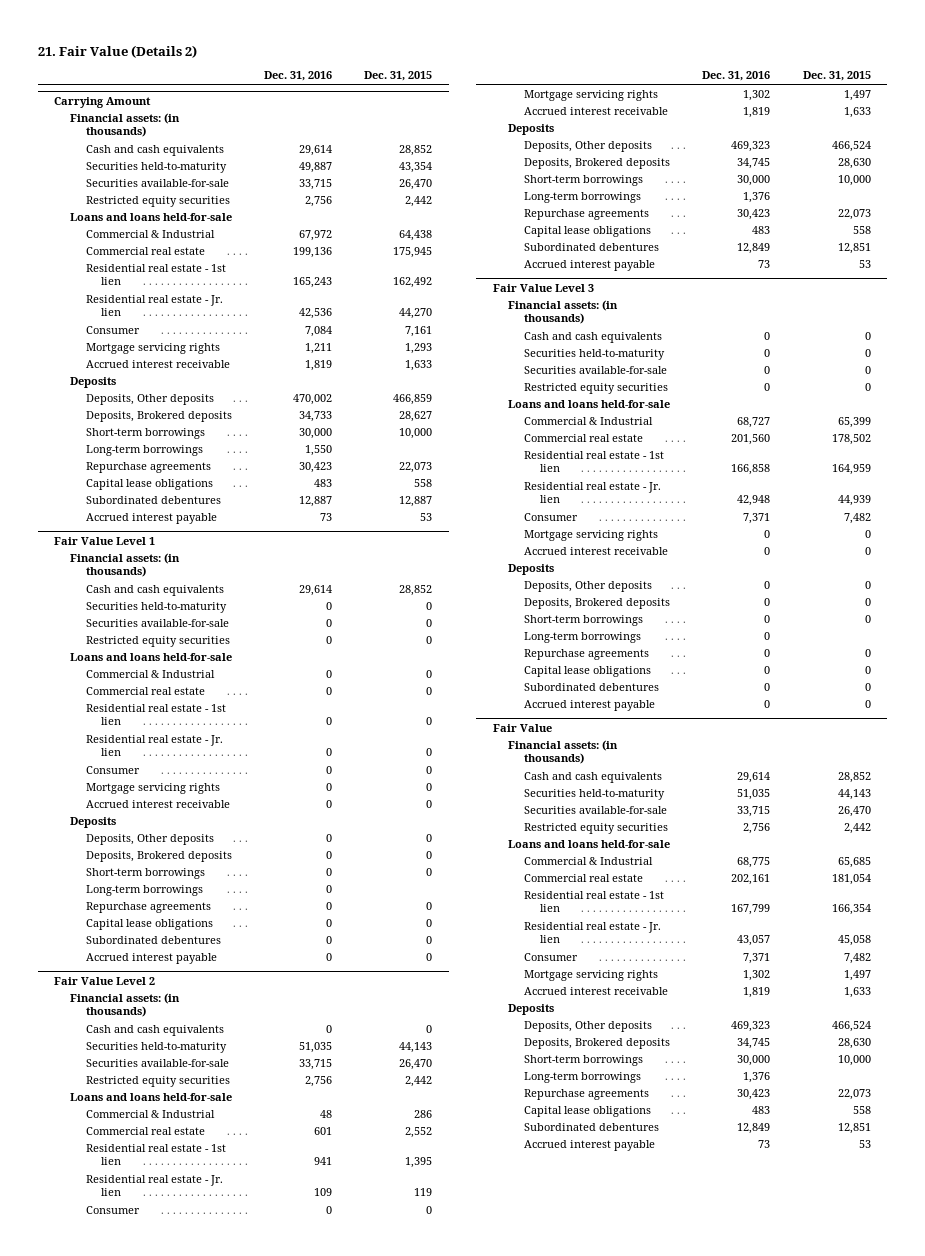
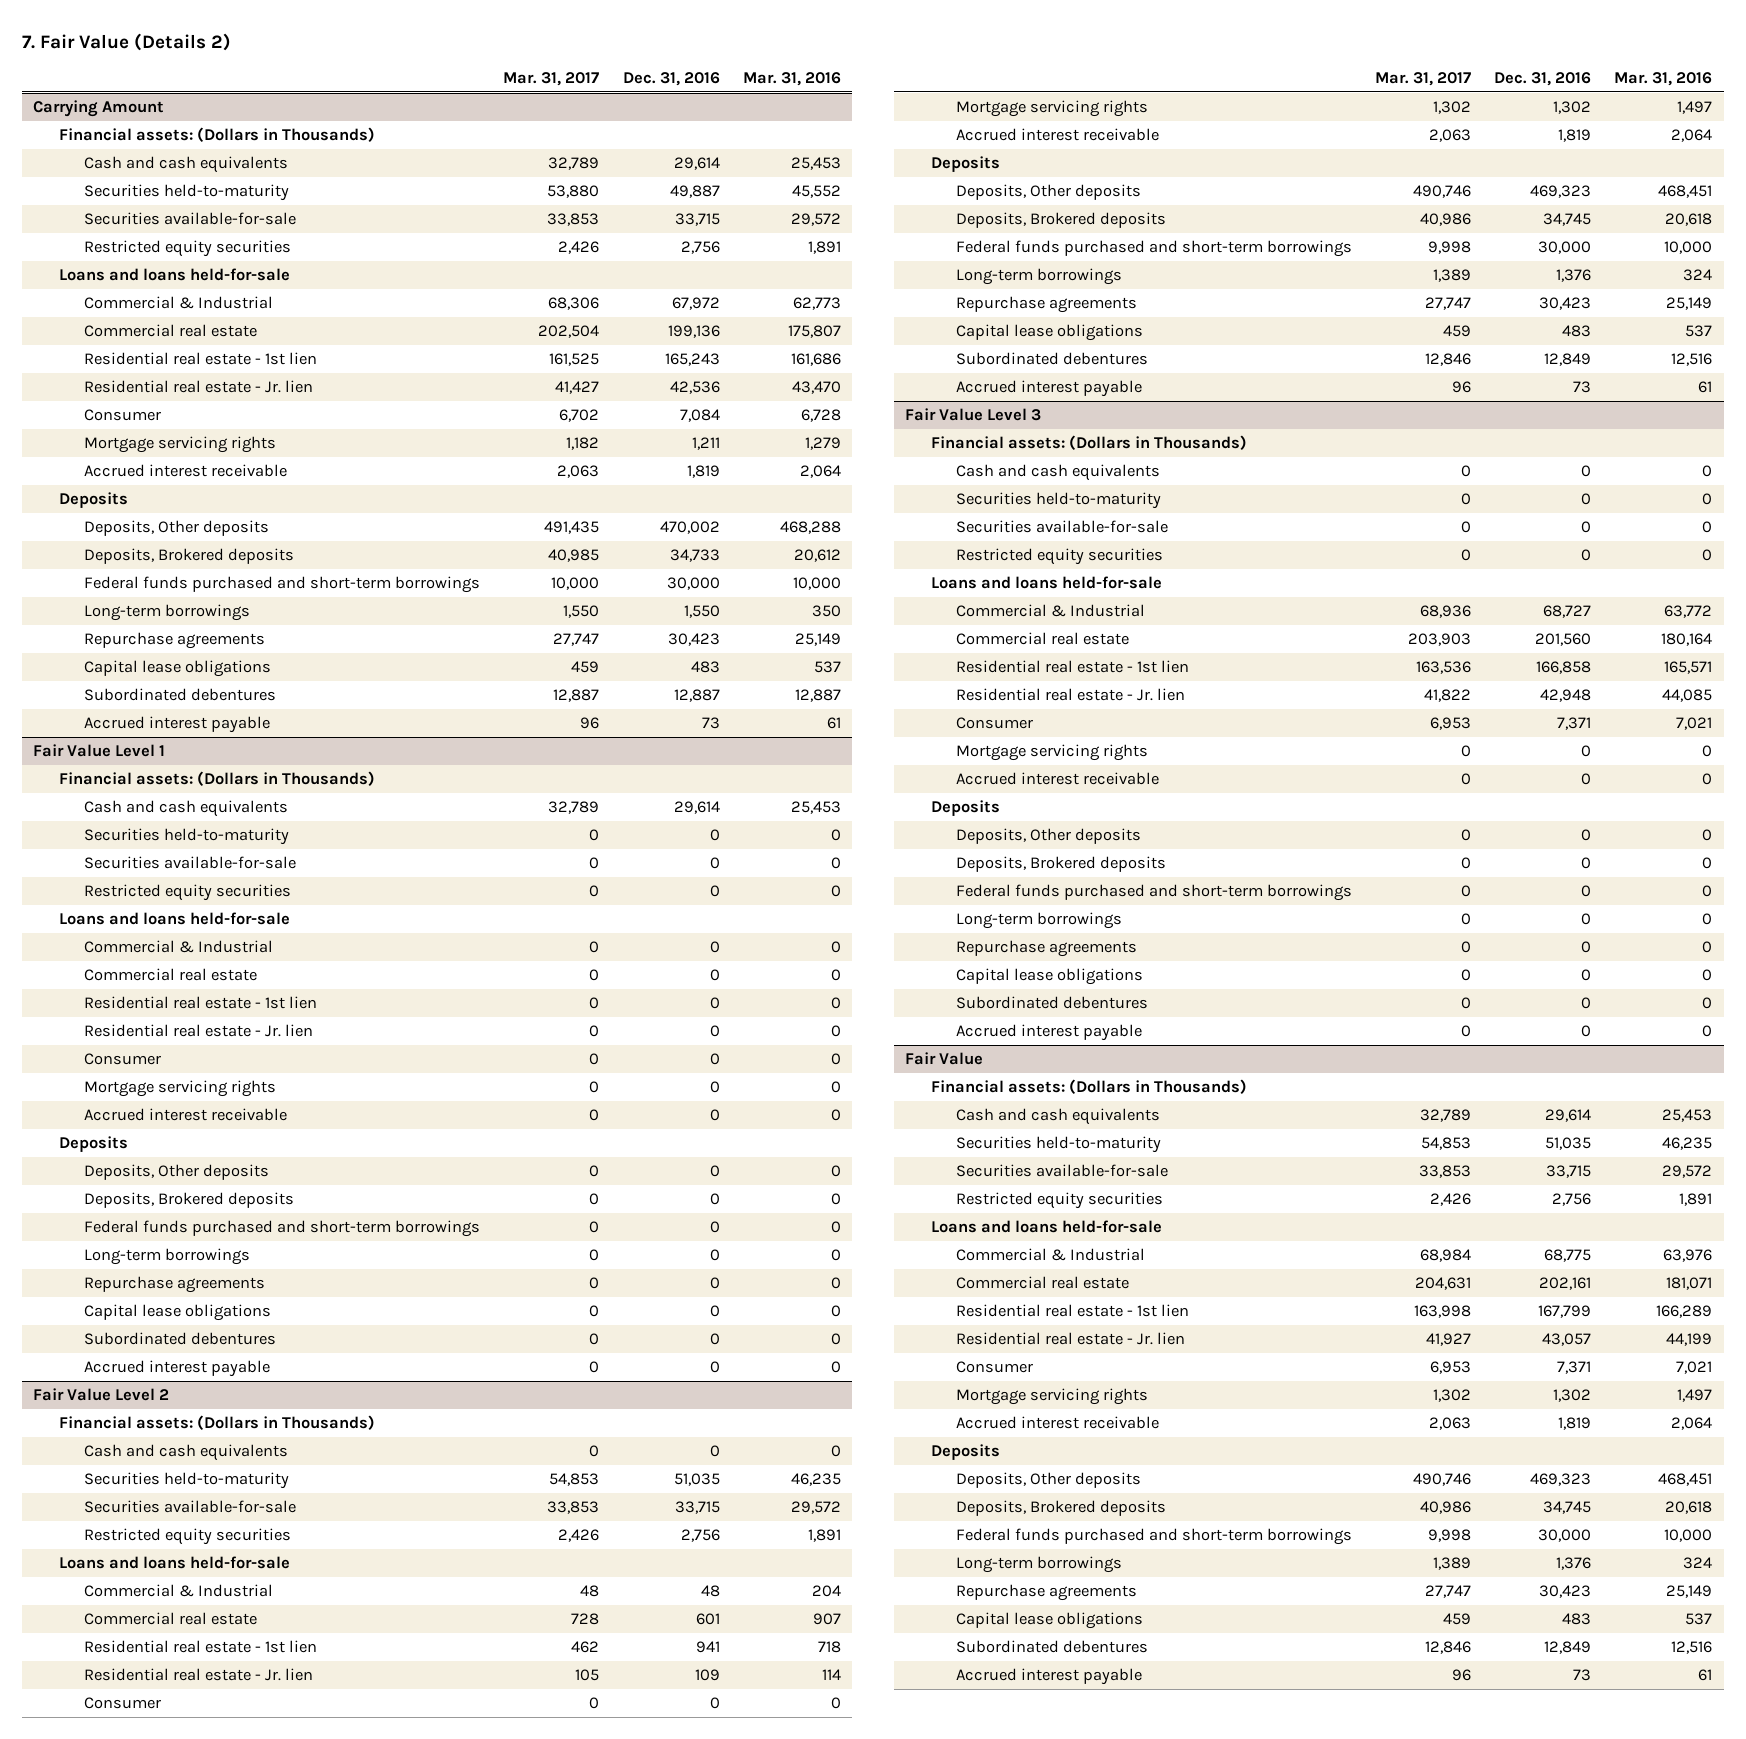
[38,44,198,58] 21. Fair Value (Details 2) -> [21,32,231,51] 7. Fair Value (Details 2)
[364,71,433,82] Dec. 31, 2015 -> none
none -> [503,72,600,87] Mar. 31, 2017
none -> [742,72,841,87] Mar. 31, 2016
[70,112,181,138] Financial assets: (in thousands) -> [58,127,375,143] Financial assets: (Dollars in Thousands)
[85,427,205,439] Short-term borrowings -> none
none -> [84,576,481,594] Federal funds purchased and short-term borrowings
[70,552,181,578] Financial assets: (in thousands) -> [58,771,375,787] Financial assets: (Dollars in Thousands)
[85,867,205,879] Short-term borrowings -> none
none -> [84,1220,481,1238] Federal funds purchased and short-term borrowings
[70,992,181,1018] Financial assets: (in thousands) -> [58,1415,375,1431] Financial assets: (Dollars in Thousands)
[523,174,643,186] Short-term borrowings -> none
none -> [955,240,1352,258] Federal funds purchased and short-term borrowings
[508,299,619,325] Financial assets: (in thousands) -> [930,435,1247,451] Financial assets: (Dollars in Thousands)
[523,614,643,626] Short-term borrowings -> none
none -> [955,884,1352,902] Federal funds purchased and short-term borrowings
[508,739,619,765] Financial assets: (in thousands) -> [930,1079,1247,1095] Financial assets: (Dollars in Thousands)
[523,1054,643,1066] Short-term borrowings -> none
none -> [955,1528,1352,1546] Federal funds purchased and short-term borrowings

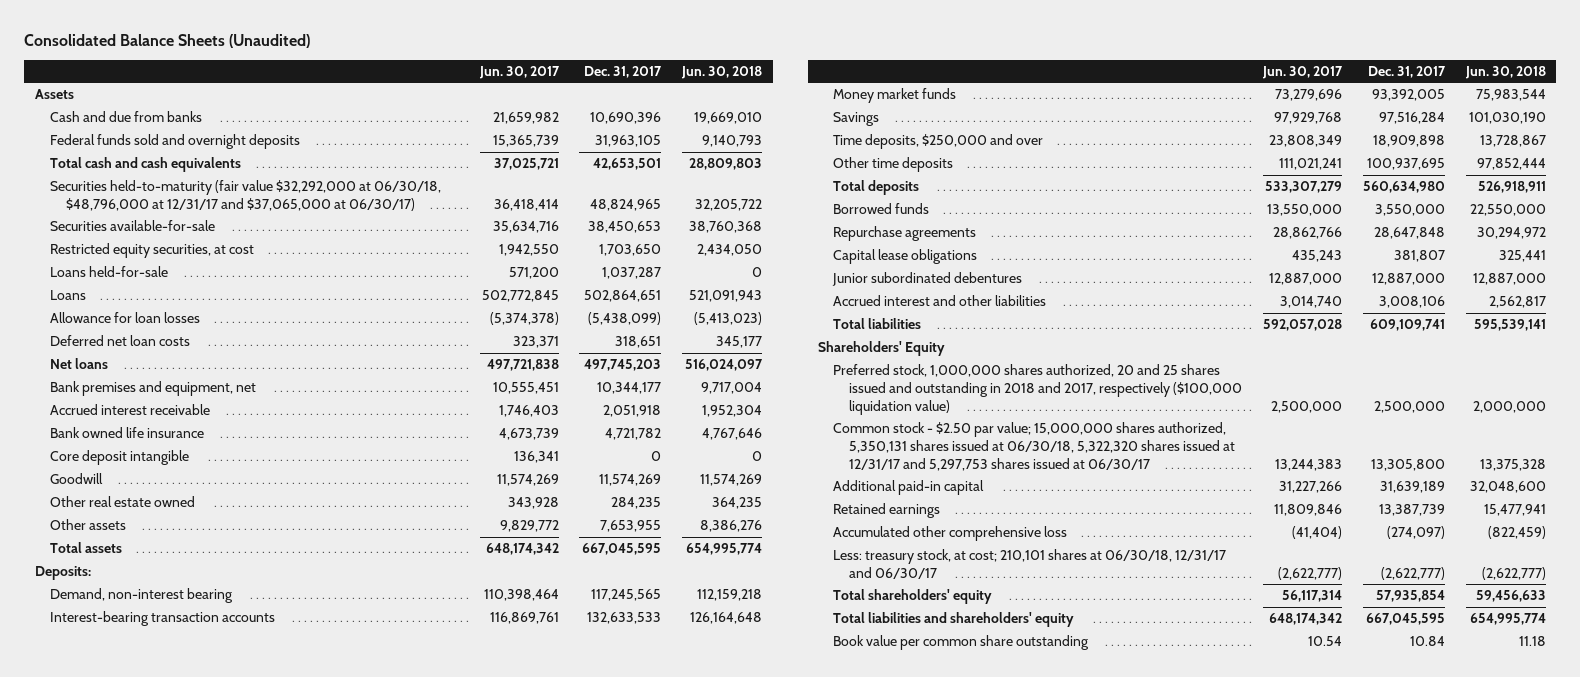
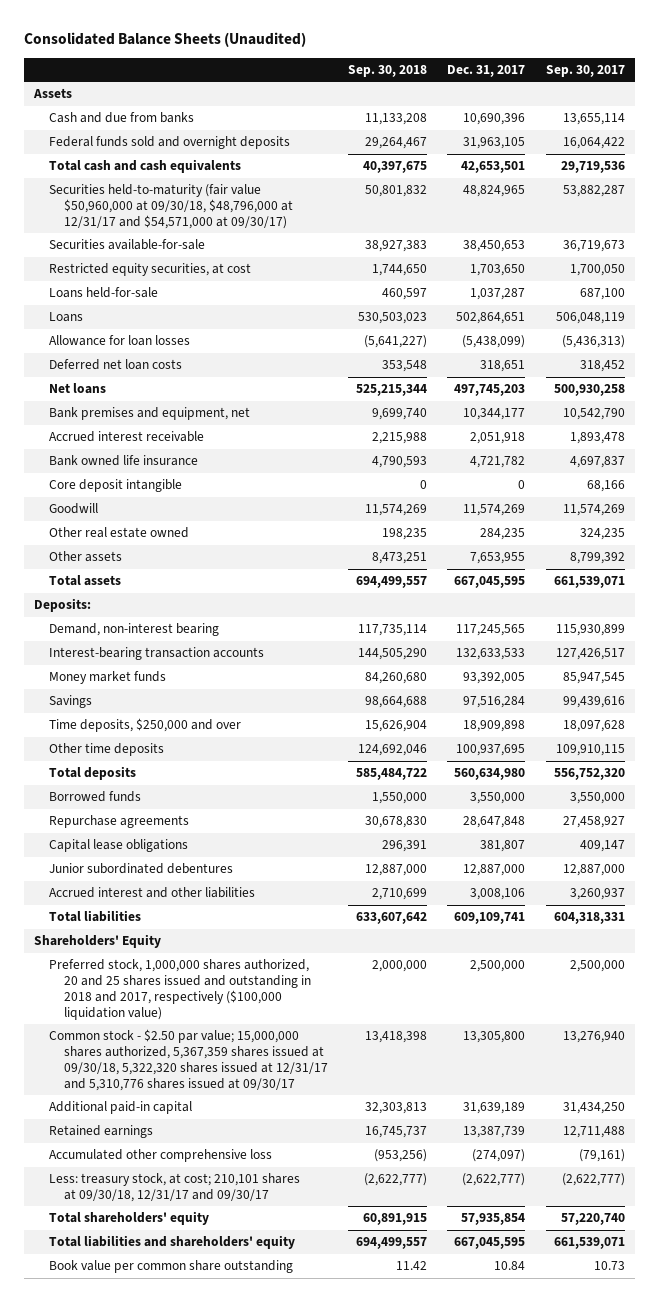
[478,65,560,79] Jun. 30, 2017 -> none
[681,65,763,79] Jun. 30, 2018 -> none
none -> [347,64,427,77] Sep. 30, 2018
none -> [545,64,625,77] Sep. 30, 2017
[50,180,442,211] Securities held-to-maturity (fair value $32,292,000 at 06/30/18, $48,796,000 at 12/31/17 and $37,065,000 at 06/30/17) -> [48,184,293,229] Securities held-to-maturity (fair value $50,960,000 at 09/30/18, $48,796,000 at 12/31/17 and $54,571,000 at 09/30/17)
[833,422,1235,471] Common stock - $2.50 par value; 15,000,000 shares authorized, 5,350,131 shares issued at 06/30/18, 5,322,320 shares issued at 12/31/17 and 5,297,753 shares issued at 06/30/17 -> [48,1029,328,1091] Common stock - $2.50 par value; 15,000,000 shares authorized, 5,367,359 shares issued at 09/30/18, 5,322,320 shares issued at 12/31/17 and 5,310,776 shares issued at 09/30/17
[833,549,1227,579] Less: treasury stock, at cost; 210,101 shares at 06/30/18, 12/31/17 and 06/30/17 -> [48,1173,300,1203] Less: treasury stock, at cost; 210,101 shares at 09/30/18, 12/31/17 and 09/30/17

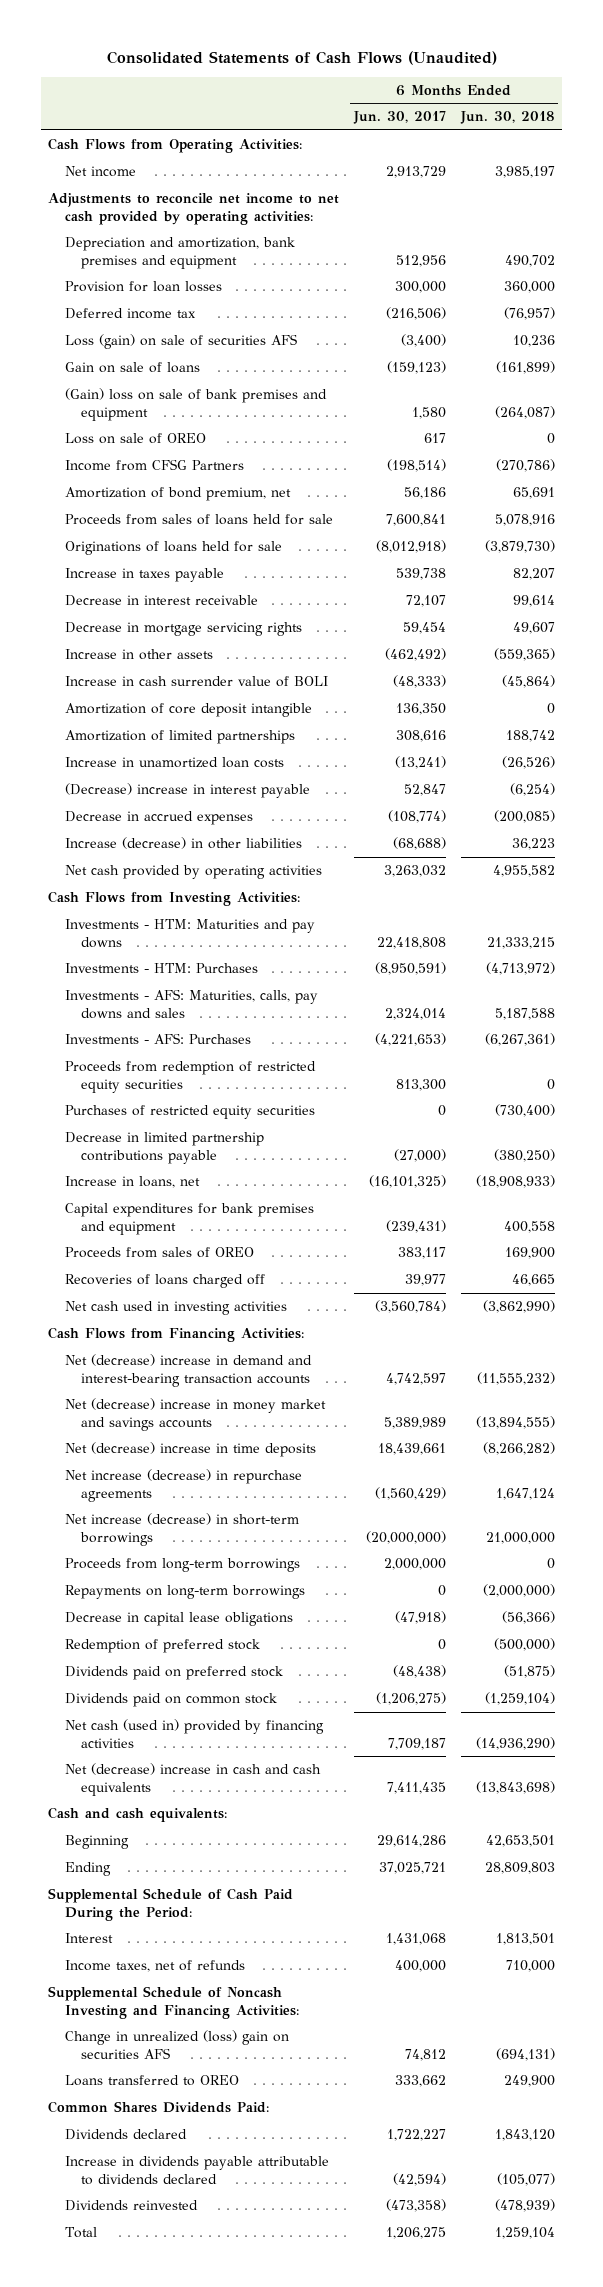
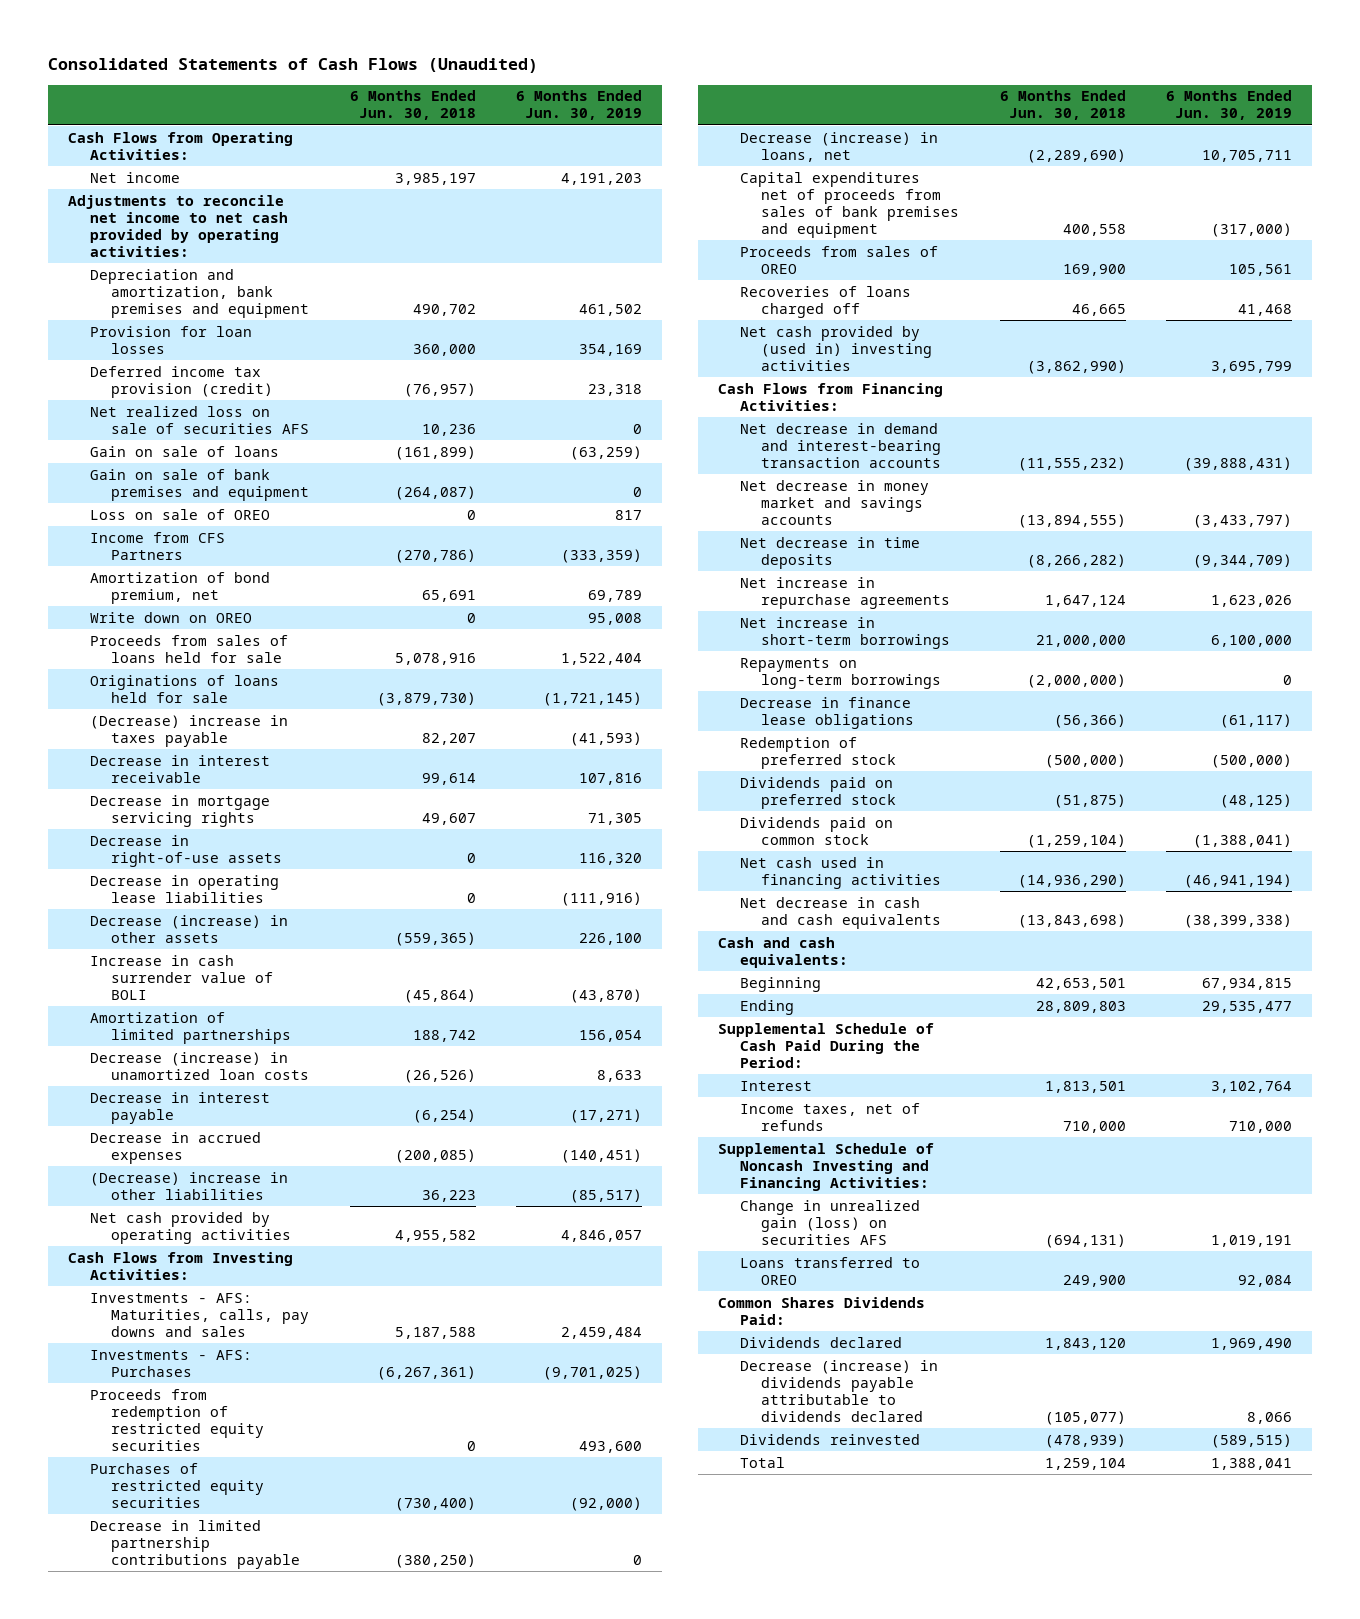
[353,111,447,125] Jun. 30, 2017 -> none
none -> [516,90,643,121] 6 Months Ended Jun. 30, 2019
[64,308,196,320] Deferred income tax -> [89,365,274,398] Deferred income tax provision (credit)
[64,334,297,350] Loss (gain) on sale of securities AFS -> [89,405,310,434] Net realized loss on sale of securities AFS
[64,388,327,421] (Gain) loss on sale of bank premises and equipment -> [89,468,310,501] Gain on sale of bank premises and equipment
[64,459,244,472] Income from CFSG Partners -> [89,531,225,560] Income from CFS Partners
none -> [89,611,252,623] Write down on OREO
[64,568,224,583] Increase in taxes payable -> [89,714,288,747] (Decrease) increase in taxes payable
none -> [89,834,283,867] Decrease in right-of-use assets
none -> [89,874,279,903] Decrease in operating lease liabilities
[64,649,213,661] Increase in other assets -> [89,914,288,943] Decrease (increase) in other assets
[64,703,312,718] Amortization of core deposit intangible -> none
[64,757,284,769] Increase in unamortized loan costs -> [89,1051,310,1080] Decrease (increase) in unamortized loan costs
[64,783,310,799] (Decrease) increase in interest payable -> [89,1091,270,1124] Decrease in interest payable
[64,837,302,850] Increase (decrease) in other liabilities -> [89,1171,288,1200] (Decrease) increase in other liabilities
[64,919,315,948] Investments - HTM: Maturities and pay downs -> none
[64,963,258,974] Investments - HTM: Purchases -> none
[64,1176,200,1189] Increase in loans, net -> [739,131,938,162] Decrease (increase) in loans, net
[475,1175,555,1189] (18,908,933) -> [1026,148,1126,163] (2,289,690)
[64,1203,314,1235] Capital expenditures for bank premises and equipment -> [739,171,960,238] Capital expenditures net of proceeds from sales of bank premises and equipment
[64,1301,287,1316] Net cash used in investing activities -> [739,325,933,371] Net cash provided by (used in) investing activities
[64,1558,300,1573] Proceeds from long-term borrowings -> none
[64,1354,312,1387] Net (decrease) increase in demand and interest-bearing transaction accounts -> [739,422,942,468] Net decrease in demand and interest-bearing transaction accounts
[64,1398,326,1431] Net (decrease) increase in money market and savings accounts -> [739,479,929,525] Net decrease in money market and savings accounts
[64,1442,316,1458] Net (decrease) increase in time deposits -> [739,536,920,569] Net decrease in time deposits
[64,1469,302,1502] Net increase (decrease) in repurchase agreements -> [739,576,951,609] Net increase in repurchase agreements
[64,1513,299,1546] Net increase (decrease) in short-term borrowings -> [739,616,951,649] Net increase in short-term borrowings
[64,1612,293,1627] Decrease in capital lease obligations -> [739,696,915,729] Decrease in finance lease obligations
[64,1719,324,1748] Net cash (used in) provided by financing activities -> [739,856,942,889] Net cash used in financing activities
[64,1763,321,1796] Net (decrease) increase in cash and cash equivalents -> [739,896,942,929] Net decrease in cash and cash equivalents
[64,2030,289,2059] Change in unrealized (loss) gain on securities AFS -> [739,1199,920,1245] Change in unrealized gain (loss) on securities AFS
[64,2156,329,2185] Increase in dividends payable attributable to dividends declared -> [739,1359,938,1422] Decrease (increase) in dividends payable attributable to dividends declared

